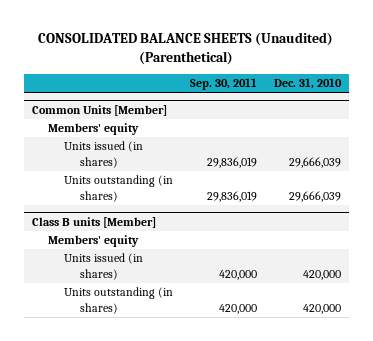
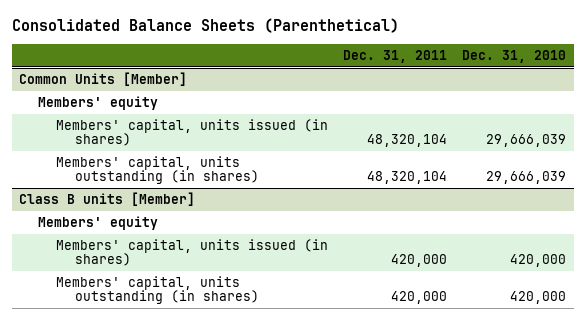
[38,31,334,65] CONSOLIDATED BALANCE SHEETS (Unaudited) (Parenthetical) -> [11,18,399,34] Consolidated Balance Sheets (Parenthetical)
[189,78,257,91] Sep. 30, 2011 -> none
none -> [343,49,448,63] Dec. 31, 2011
[64,141,144,168] Units issued (in shares) -> [56,118,329,147] Members' capital, units issued (in shares)
[64,175,174,202] Units outstanding (in shares) -> [56,155,259,185] Members' capital, units outstanding (in shares)
[64,253,144,280] Units issued (in shares) -> [56,238,329,267] Members' capital, units issued (in shares)
[64,287,174,314] Units outstanding (in shares) -> [56,275,259,305] Members' capital, units outstanding (in shares)

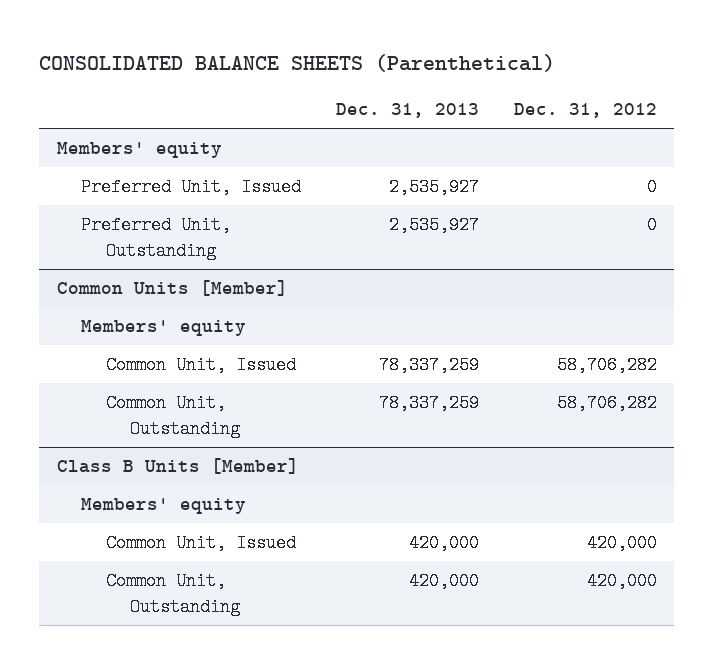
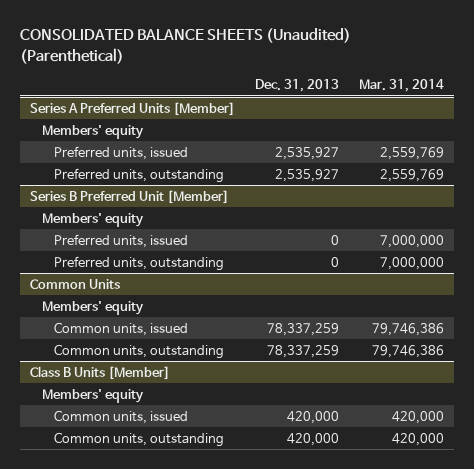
[39,54,556,73] CONSOLIDATED BALANCE SHEETS (Parenthetical) -> [20,28,352,64] CONSOLIDATED BALANCE SHEETS (Unaudited) (Parenthetical)
[513,103,657,119] Dec. 31, 2012 -> none
none -> [358,79,444,93] Mar. 31, 2014
none -> [30,101,236,116] Series A Preferred Units [Member]
[56,279,288,296] Common Units [Member] -> none
[81,177,302,196] Preferred Unit, Issued -> [54,145,189,160] Preferred units, issued
[81,215,232,260] Preferred Unit, Outstanding -> [54,167,225,183] Preferred units, outstanding
none -> [30,189,230,204] Series B Preferred Unit [Member]
none -> [54,233,189,248] Preferred units, issued
none -> [54,255,225,271] Preferred units, outstanding
none -> [30,278,121,289] Common Units
none -> [42,300,145,315] Members' equity
[105,355,296,374] Common Unit, Issued -> [54,321,189,336] Common units, issued
[105,393,241,438] Common Unit, Outstanding -> [54,343,225,359] Common units, outstanding
[105,533,296,552] Common Unit, Issued -> [54,409,189,424] Common units, issued
[105,571,241,616] Common Unit, Outstanding -> [54,431,225,447] Common units, outstanding

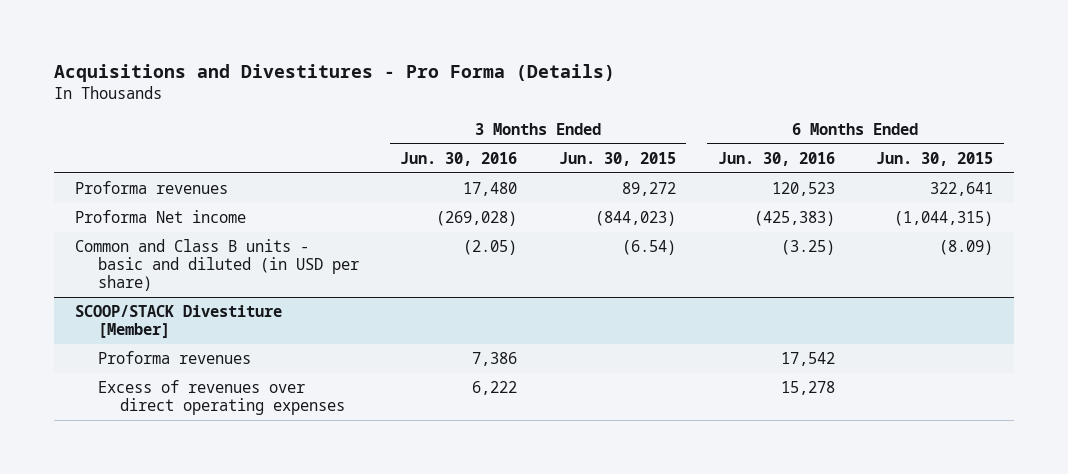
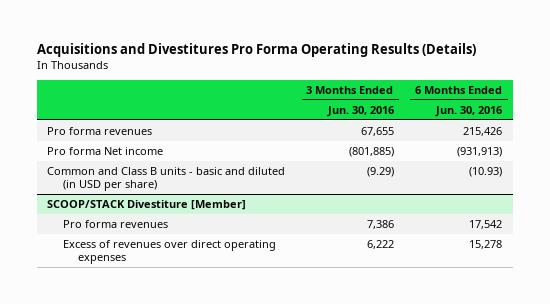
[53,63,615,82] Acquisitions and Divestitures - Pro Forma (Details) -> [36,42,476,57] Acquisitions and Divestitures Pro Forma Operating Results (Details)
[558,151,676,166] Jun. 30, 2015 -> none
[876,151,994,166] Jun. 30, 2015 -> none
[74,181,228,195] Proforma revenues -> [47,126,153,135] Pro forma revenues
[463,182,518,197] 17,480 -> [360,126,394,136] 67,655
[771,182,835,197] 120,523 -> [463,126,503,136] 215,426
[74,210,246,224] Proforma Net income -> [47,146,164,155] Pro forma Net income
[436,211,518,227] (269,028) -> [348,146,394,157] (801,885)
[753,211,835,227] (425,383) -> [457,146,503,157] (931,913)
[463,240,518,256] (2.05) -> [366,166,394,177] (9.29)
[780,240,835,256] (3.25) -> [469,166,503,177] (10.93)
[97,351,251,365] Proforma revenues -> [62,219,168,228] Pro forma revenues

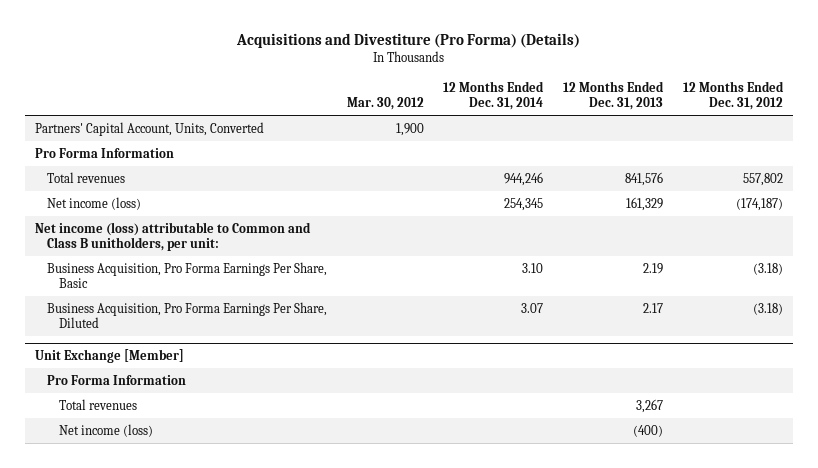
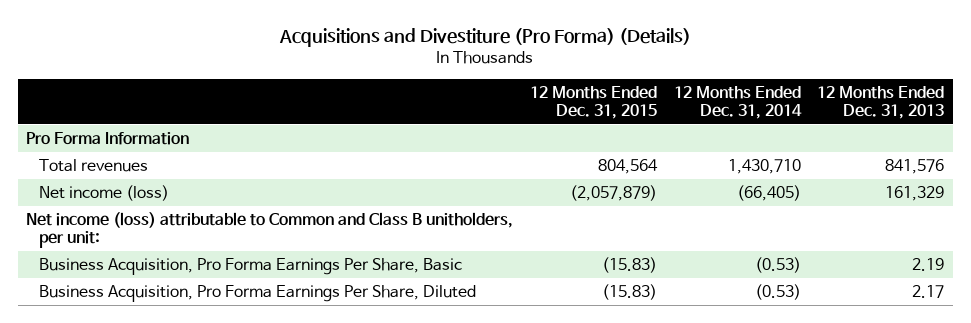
[346,96,424,110] Mar. 30, 2012 -> none
[682,80,784,110] 12 Months Ended Dec. 31, 2012 -> none
none -> [529,85,657,119] 12 Months Ended Dec. 31, 2015
[35,121,265,136] Partners' Capital Account, Units, Converted -> none
[504,171,544,186] 944,246 -> [727,159,801,175] 1,430,710
[504,197,544,211] 254,345 -> [736,185,801,202] (66,405)
[35,349,185,364] Unit Exchange [Member] -> none
[46,374,186,385] Pro Forma Information -> none
[58,398,137,410] Total revenues -> none
[58,423,153,437] Net income (loss) -> none
[522,262,544,273] 3.10 -> [754,257,801,274] (0.53)
[521,302,544,313] 3.07 -> [754,284,801,301] (0.53)

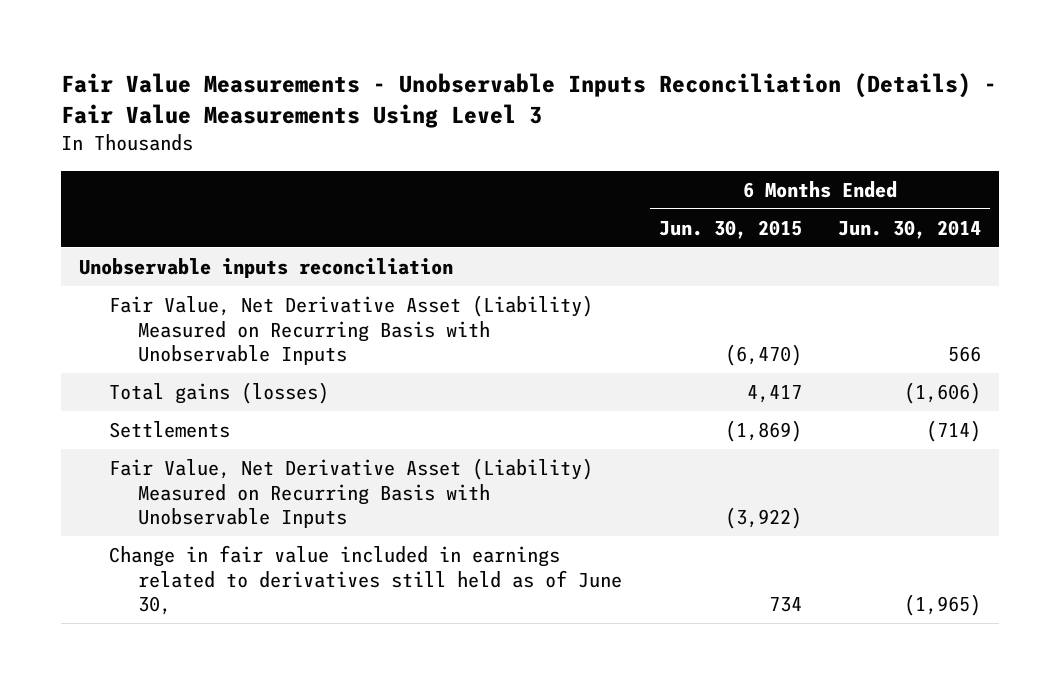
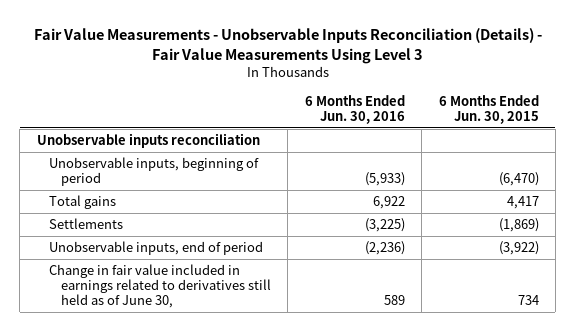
[838,219,982,239] Jun. 30, 2014 -> none
none -> [304,94,405,125] 6 Months Ended Jun. 30, 2016
[108,295,593,366] Fair Value, Net Derivative Asset (Liability) Measured on Recurring Basis with Unobservable Inputs -> [48,157,259,187] Unobservable inputs, beginning of period
[108,382,329,405] Total gains (losses) -> [48,195,116,210] Total gains
[108,458,593,529] Fair Value, Net Derivative Asset (Liability) Measured on Recurring Basis with Unobservable Inputs -> [48,241,263,256] Unobservable inputs, end of period

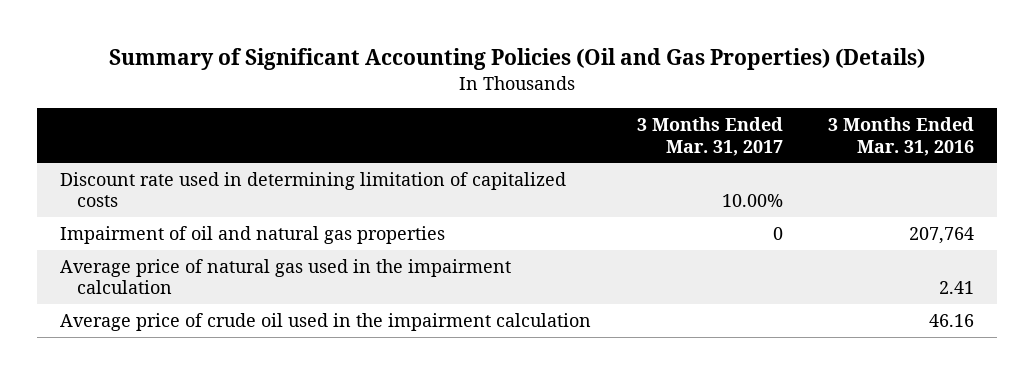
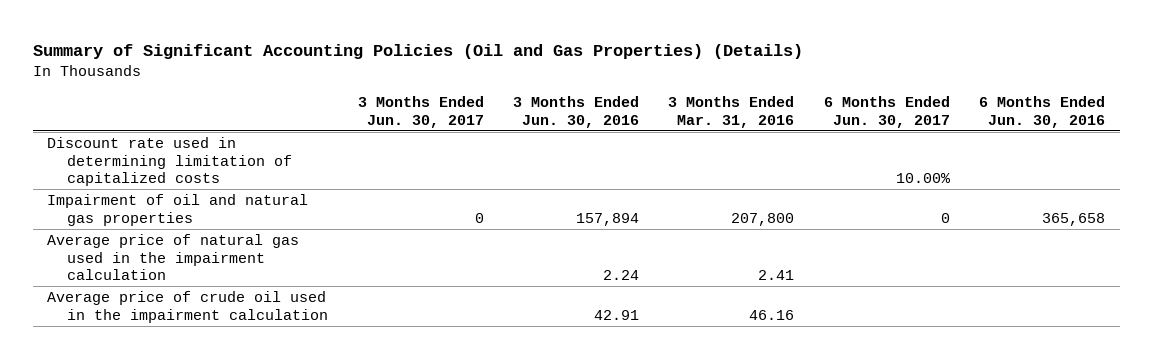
[636,116,783,156] 3 Months Ended Mar. 31, 2017 -> none
none -> [357,96,484,128] 3 Months Ended Jun. 30, 2017
none -> [512,96,639,128] 3 Months Ended Jun. 30, 2016
none -> [823,96,950,128] 6 Months Ended Jun. 30, 2017
none -> [979,96,1106,128] 6 Months Ended Jun. 30, 2016
[909,226,975,244] 207,764 -> [731,212,795,226] 207,800

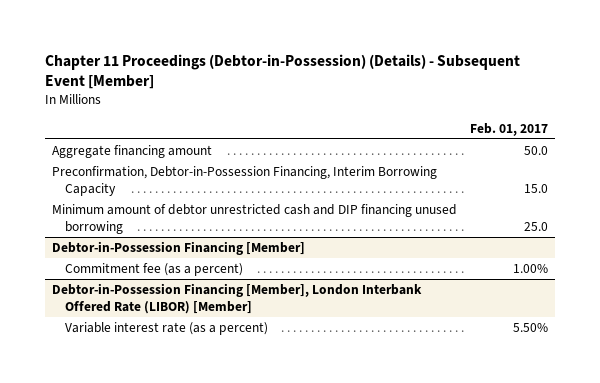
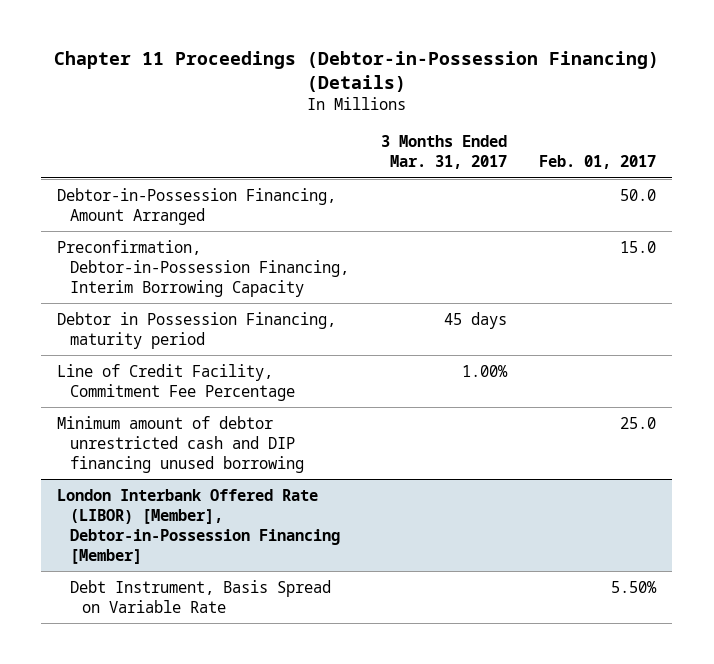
[44,53,520,90] Chapter 11 Proceedings (Debtor-in-Possession) (Details) - Subsequent Event [Member] -> [53,51,659,93] Chapter 11 Proceedings (Debtor-in-Possession Financing) (Details)
none -> [381,135,508,170] 3 Months Ended Mar. 31, 2017
[51,144,212,158] Aggregate financing amount -> [57,187,337,225] Debtor-in-Possession Financing, Amount Arranged
none -> [57,311,337,349] Debtor in Possession Financing, maturity period
none -> [57,363,295,401] Line of Credit Facility, Commitment Fee Percentage
[51,240,305,255] Debtor-in-Possession Financing [Member] -> none
[64,262,243,276] Commitment fee (as a percent) -> none
[51,282,422,314] Debtor-in-Possession Financing [Member], London Interbank Offered Rate (LIBOR) [Member] -> [57,488,340,564] London Interbank Offered Rate (LIBOR) [Member], Debtor-in-Possession Financing [Member]
[64,321,268,335] Variable interest rate (as a percent) -> [69,579,331,613] Debt Instrument, Basis Spread on Variable Rate

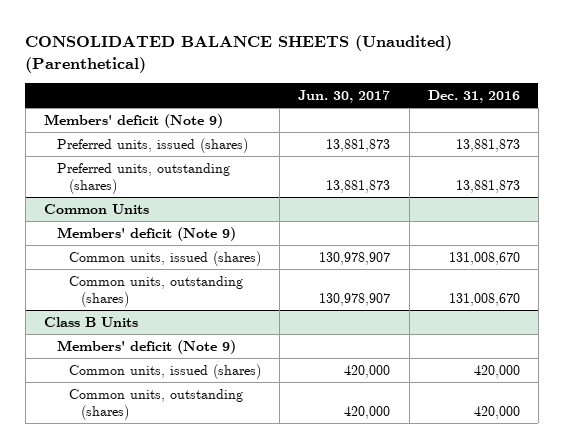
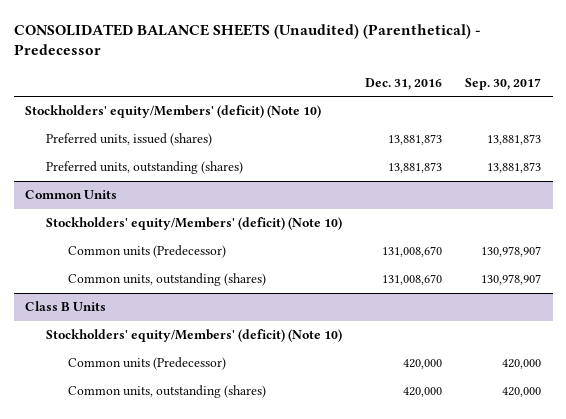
[25,35,453,74] CONSOLIDATED BALANCE SHEETS (Unaudited) (Parenthetical) -> [13,23,481,56] CONSOLIDATED BALANCE SHEETS (Unaudited) (Parenthetical) - Predecessor
[298,90,391,104] Jun. 30, 2017 -> none
none -> [465,77,542,90] Sep. 30, 2017
[44,113,224,128] Members' deficit (Note 9) -> [25,105,322,119] Stockholders' equity/Members' (deficit) (Note 10)
[56,226,236,241] Members' deficit (Note 9) -> [46,217,343,231] Stockholders' equity/Members' (deficit) (Note 10)
[68,250,261,266] Common units, issued (shares) -> [67,245,226,259] Common units (Predecessor)
[56,339,236,354] Members' deficit (Note 9) -> [46,329,343,343] Stockholders' equity/Members' (deficit) (Note 10)
[68,363,261,379] Common units, issued (shares) -> [67,357,226,371] Common units (Predecessor)

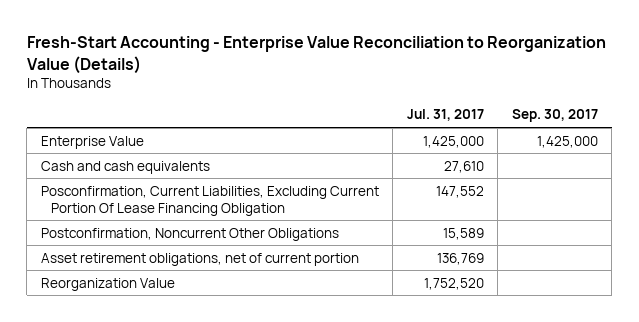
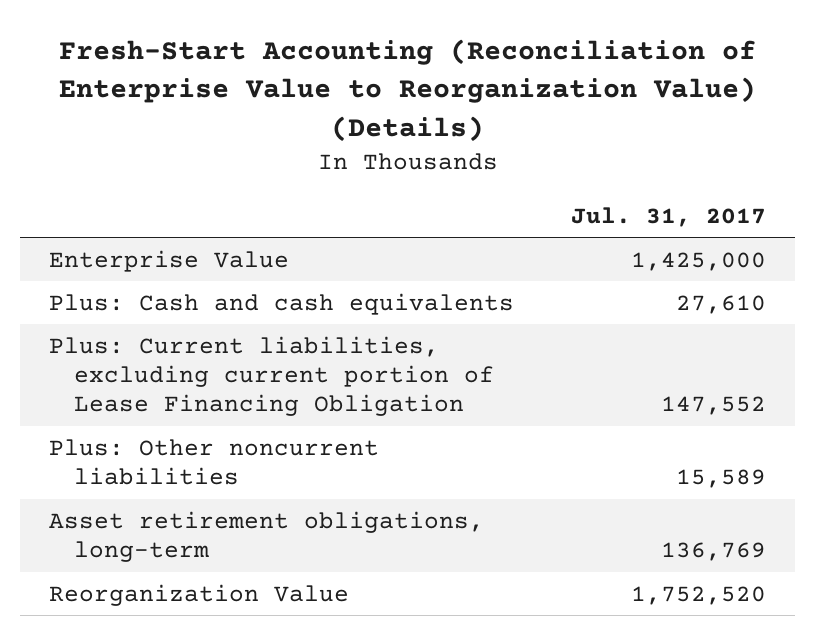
[26,36,606,74] Fresh-Start Accounting - Enterprise Value Reconciliation to Reorganization Value (Details) -> [58,38,756,142] Fresh-Start Accounting (Reconciliation of Enterprise Value to Reorganization Value) (Details)
[511,109,598,123] Sep. 30, 2017 -> none
[40,160,210,174] Cash and cash equivalents -> [48,292,514,315] Plus: Cash and cash equivalents
[40,185,379,216] Posconfirmation, Current Liabilities, Excluding Current Portion Of Lease Financing Obligation -> [48,335,495,417] Plus: Current liabilities, excluding current portion of Lease Financing Obligation
[40,227,339,241] Postconfirmation, Noncurrent Other Obligations -> [48,438,379,486] Plus: Other noncurrent liabilities
[40,252,359,266] Asset retirement obligations, net of current portion -> [48,510,484,563] Asset retirement obligations, long-term

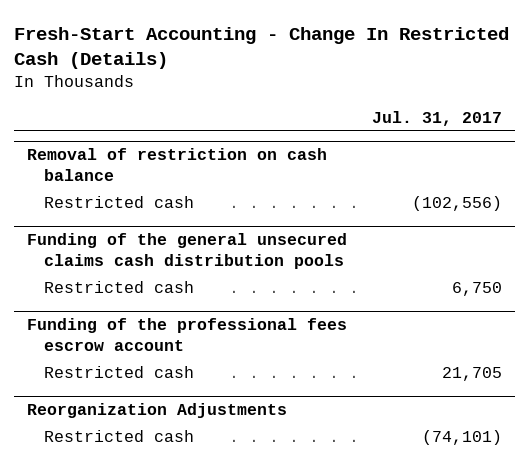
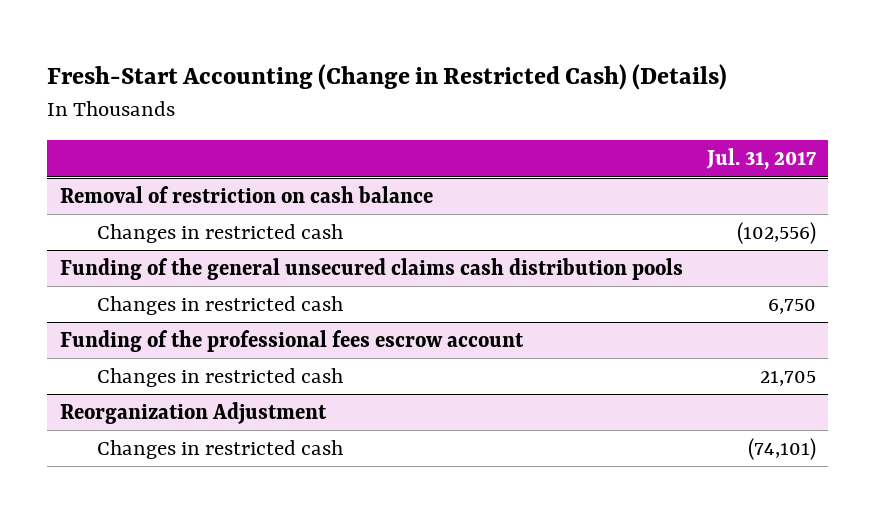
[14,26,510,70] Fresh-Start Accounting - Change In Restricted Cash (Details) -> [47,64,728,91] Fresh-Start Accounting (Change in Restricted Cash) (Details)
[43,195,194,208] Restricted cash -> [96,224,343,244] Changes in restricted cash
[43,280,194,293] Restricted cash -> [96,296,343,316] Changes in restricted cash
[43,365,194,378] Restricted cash -> [96,368,343,388] Changes in restricted cash
[26,403,287,419] Reorganization Adjustments -> [59,402,327,425] Reorganization Adjustment
[43,429,194,442] Restricted cash -> [96,440,343,460] Changes in restricted cash

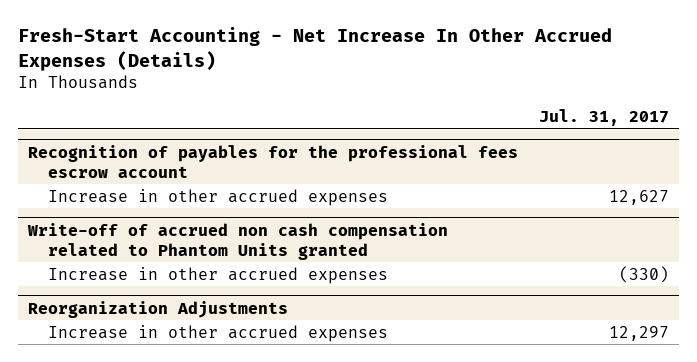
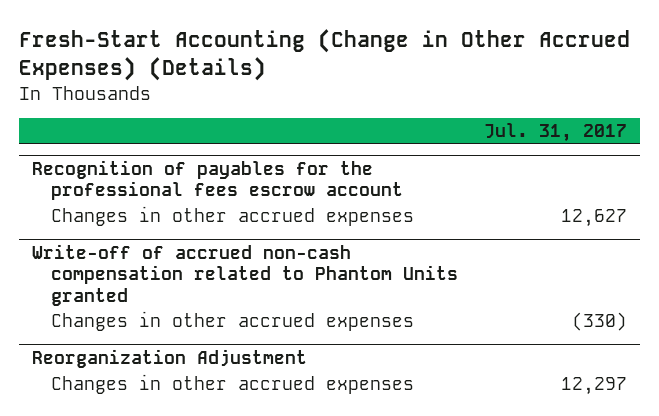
[17,27,612,72] Fresh-Start Accounting - Net Increase In Other Accrued Expenses (Details) -> [19,29,631,82] Fresh-Start Accounting (Change in Other Accrued Expenses) (Details)
[47,188,388,206] Increase in other accrued expenses -> [50,206,414,227] Changes in other accrued expenses
[27,222,449,260] Write-off of accrued non cash compensation related to Phantom Units granted -> [32,244,458,306] Write-off of accrued non-cash compensation related to Phantom Units granted
[47,266,388,284] Increase in other accrued expenses -> [50,311,414,332] Changes in other accrued expenses
[28,300,289,318] Reorganization Adjustments -> [32,349,308,369] Reorganization Adjustment
[47,324,388,342] Increase in other accrued expenses -> [50,374,414,395] Changes in other accrued expenses

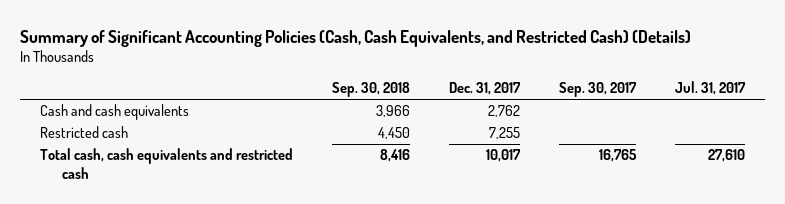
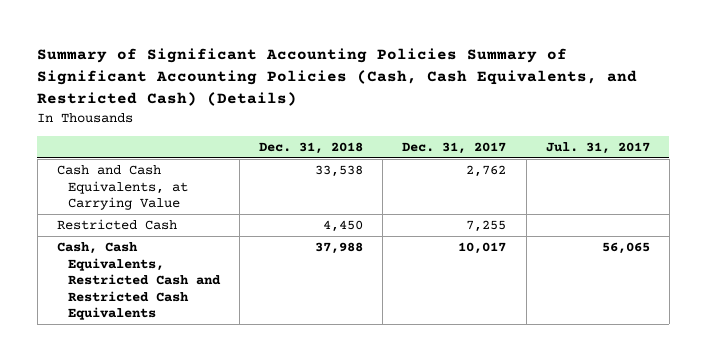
[19,29,691,47] Summary of Significant Accounting Policies (Cash, Cash Equivalents, and Restricted Cash) (Details) -> [37,47,638,106] Summary of Significant Accounting Policies Summary of Significant Accounting Policies (Cash, Cash Equivalents, and Restricted Cash) (Details)
[331,82,410,98] Sep. 30, 2018 -> none
[558,82,637,98] Sep. 30, 2017 -> none
none -> [259,141,364,154] Dec. 31, 2018
[39,104,189,121] Cash and cash equivalents -> [56,165,188,211] Cash and Cash Equivalents, at Carrying Value
[39,126,128,139] Restricted cash -> [56,219,177,231] Restricted Cash
[39,148,293,179] Total cash, cash equivalents and restricted cash -> [56,242,221,321] Cash, Cash Equivalents, Restricted Cash and Restricted Cash Equivalents
[708,149,746,163] 27,610 -> [601,242,650,255] 56,065

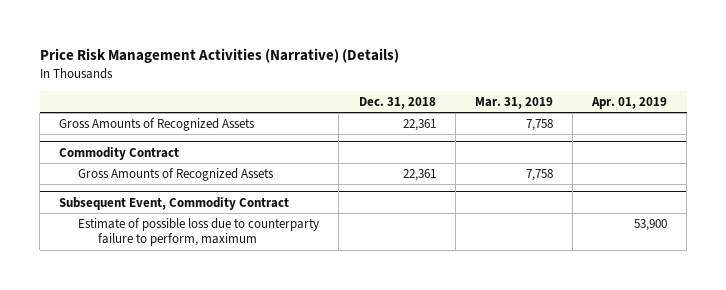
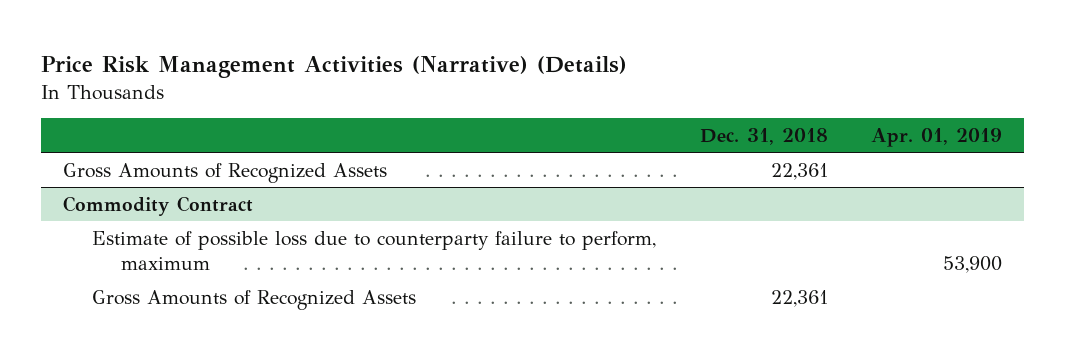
[474,96,553,109] Mar. 31, 2019 -> none
[59,196,290,210] Subsequent Event, Commodity Contract -> none
[78,168,275,182] Gross Amounts of Recognized Assets -> [92,289,417,310] Gross Amounts of Recognized Assets

